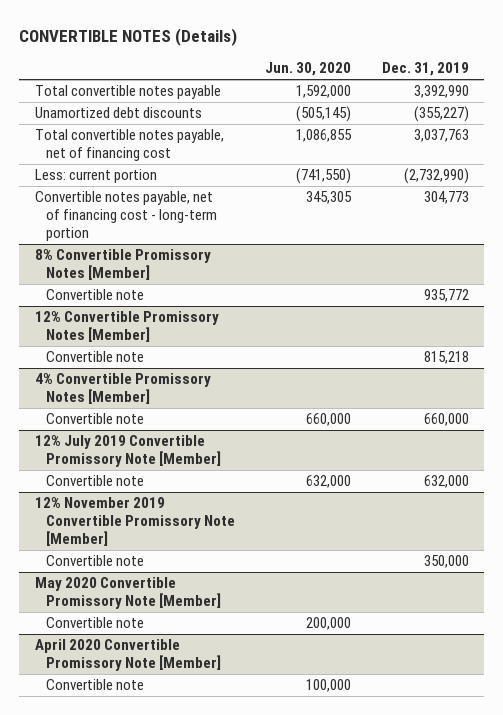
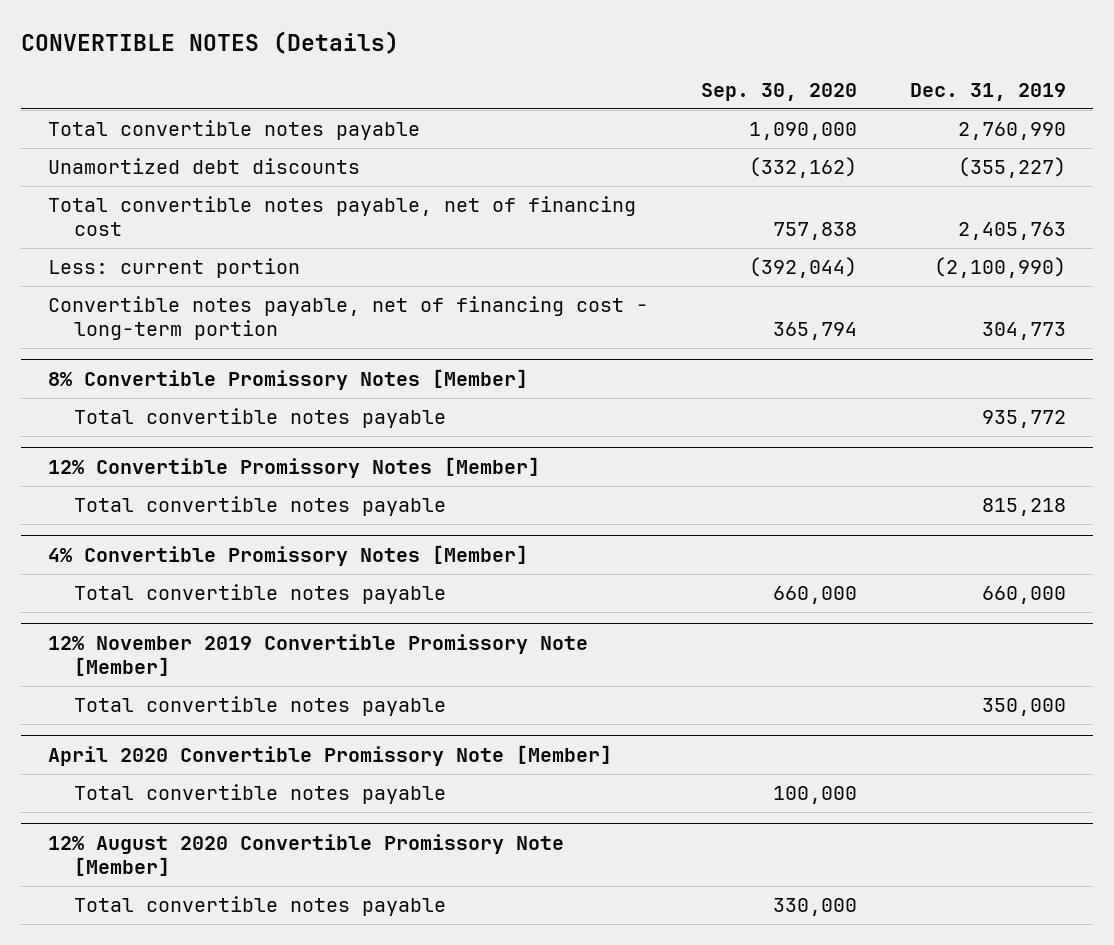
[265,62,352,77] Jun. 30, 2020 -> none
none -> [700,82,857,101] Sep. 30, 2020
[413,85,469,99] 3,392,990 -> [958,122,1067,141] 2,760,990
[413,129,469,143] 3,037,763 -> [958,221,1067,240] 2,405,763
[403,168,469,185] (2,732,990) -> [934,257,1067,279] (2,100,990)
[45,289,144,301] Convertible note -> [74,408,447,429] Total convertible notes payable
[45,351,144,363] Convertible note -> [74,496,447,517] Total convertible notes payable
[34,435,221,468] 12% July 2019 Convertible Promissory Note [Member] -> none
[45,475,144,487] Convertible note -> none
[45,413,144,425] Convertible note -> [74,584,447,605] Total convertible notes payable
[34,577,221,610] May 2020 Convertible Promissory Note [Member] -> none
[45,617,144,629] Convertible note -> none
[45,555,144,567] Convertible note -> [74,696,447,717] Total convertible notes payable
[45,679,144,691] Convertible note -> [74,784,447,805] Total convertible notes payable
none -> [47,834,564,876] 12% August 2020 Convertible Promissory Note [Member]
none -> [74,896,447,917] Total convertible notes payable

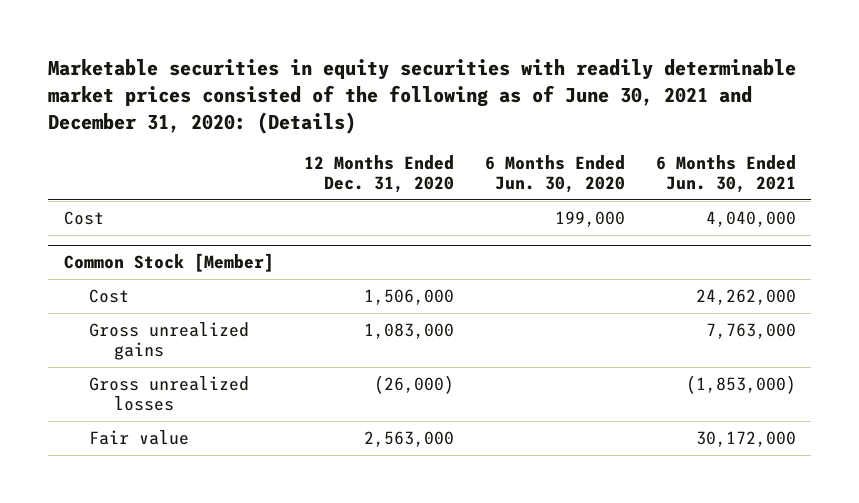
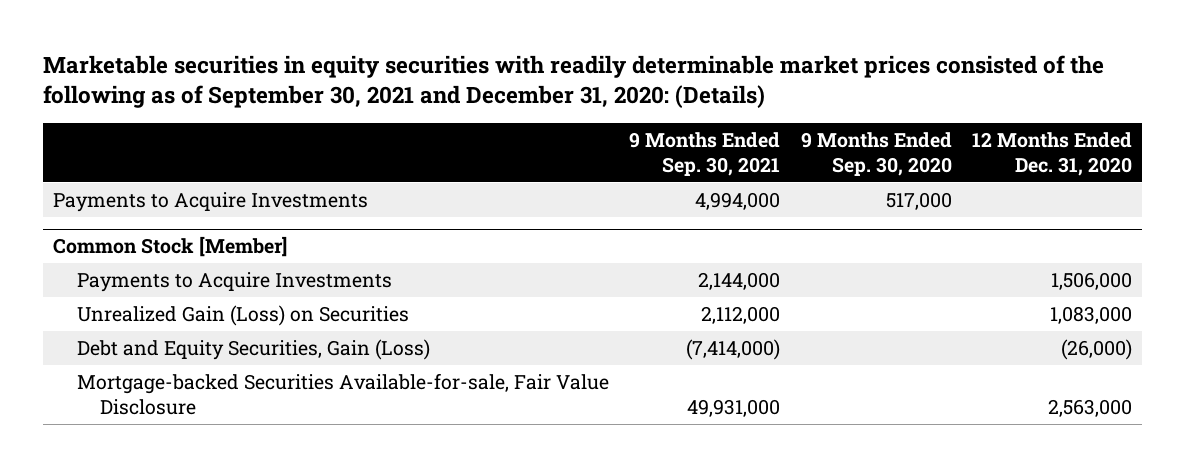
[48,58,797,134] Marketable securities in equity securities with readily determinable market prices consisted of the following as of June 30, 2021 and December 31, 2020: (Details) -> [42,54,1104,109] Marketable securities in equity securities with readily determinable market prices consisted of the following as of September 30, 2021 and December 31, 2020: (Details)
[485,154,626,193] 6 Months Ended Jun. 30, 2020 -> none
[655,154,796,193] 6 Months Ended Jun. 30, 2021 -> none
none -> [629,131,781,176] 9 Months Ended Sep. 30, 2021
none -> [800,131,952,176] 9 Months Ended Sep. 30, 2020
[63,210,104,225] Cost -> [52,192,368,213] Payments to Acquire Investments
[88,288,129,303] Cost -> [76,272,392,293] Payments to Acquire Investments
[88,321,249,360] Gross unrealized gains -> [76,305,409,327] Unrealized Gain (Loss) on Securities
[88,375,249,411] Gross unrealized losses -> [76,339,430,361] Debt and Equity Securities, Gain (Loss)
[88,429,189,445] Fair value -> [76,373,609,415] Mortgage-backed Securities Available-for-sale, Fair Value Disclosure

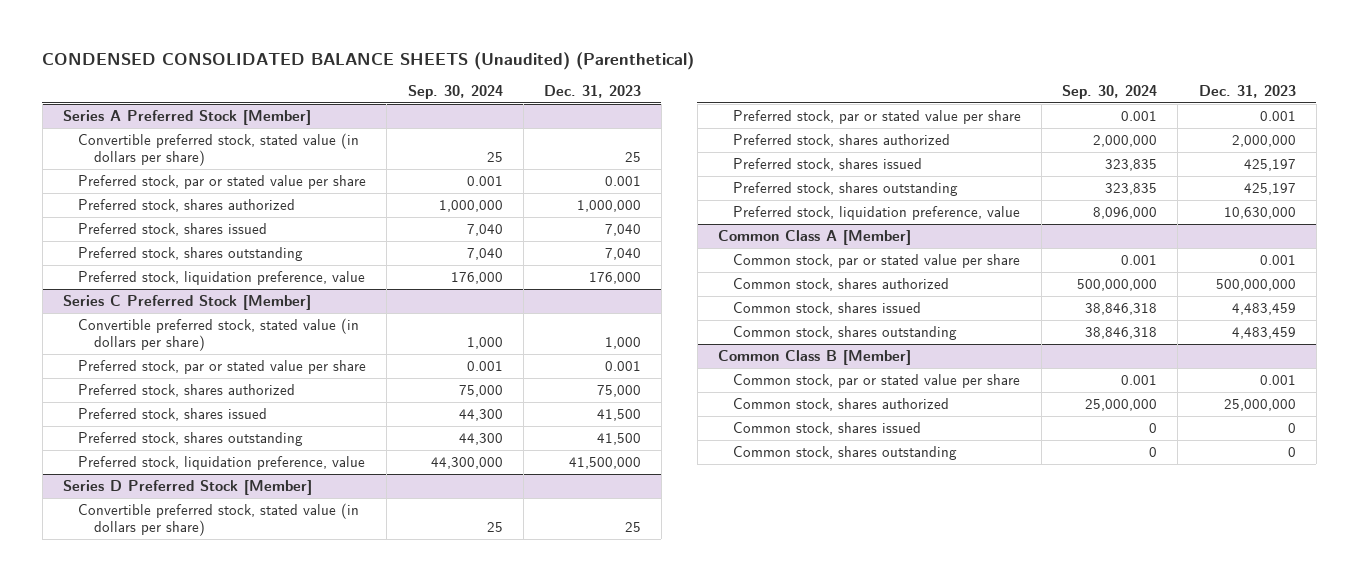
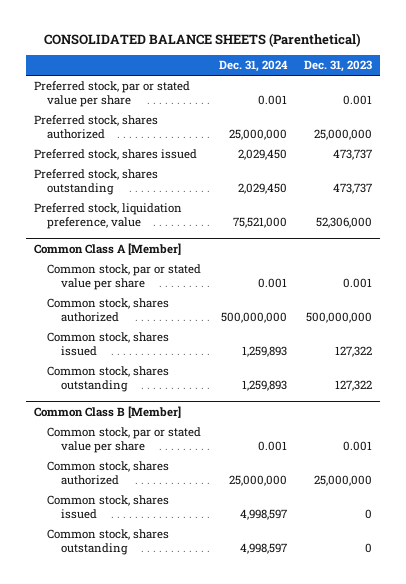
[42,51,695,70] CONDENSED CONSOLIDATED BALANCE SHEETS (Unaudited) (Parenthetical) -> [43,32,361,47] CONSOLIDATED BALANCE SHEETS (Parenthetical)
[407,84,503,99] Sep. 30, 2024 -> none
none -> [218,60,288,73] Dec. 31, 2024
[62,109,311,125] Series A Preferred Stock [Member] -> none
[78,132,360,167] Convertible preferred stock, stated value (in dollars per share) -> none
[62,294,311,310] Series C Preferred Stock [Member] -> none
[78,317,360,352] Convertible preferred stock, stated value (in dollars per share) -> none
[78,359,367,374] Preferred stock, par or stated value per share -> none
[78,383,296,397] Preferred stock, shares authorized -> none
[78,407,268,421] Preferred stock, shares issued -> none
[78,431,304,446] Preferred stock, shares outstanding -> none
[78,455,366,470] Preferred stock, liquidation preference, value -> none
[62,479,312,495] Series D Preferred Stock [Member] -> none
[78,502,360,537] Convertible preferred stock, stated value (in dollars per share) -> none
[733,109,1022,124] Preferred stock, par or stated value per share -> none
[733,133,951,147] Preferred stock, shares authorized -> none
[733,157,923,171] Preferred stock, shares issued -> none
[733,181,959,196] Preferred stock, shares outstanding -> none
[733,205,1021,220] Preferred stock, liquidation preference, value -> none
[576,199,641,212] 1,000,000 -> [313,128,372,140] 25,000,000
[604,223,641,236] 7,040 -> [332,149,372,161] 473,737
[604,247,641,260] 7,040 -> [332,182,372,194] 473,737
[588,271,641,284] 176,000 -> [315,216,372,228] 52,306,000
[1231,302,1296,315] 4,483,459 -> [334,345,372,357] 127,322
[1231,326,1296,339] 4,483,459 -> [334,379,372,391] 127,322

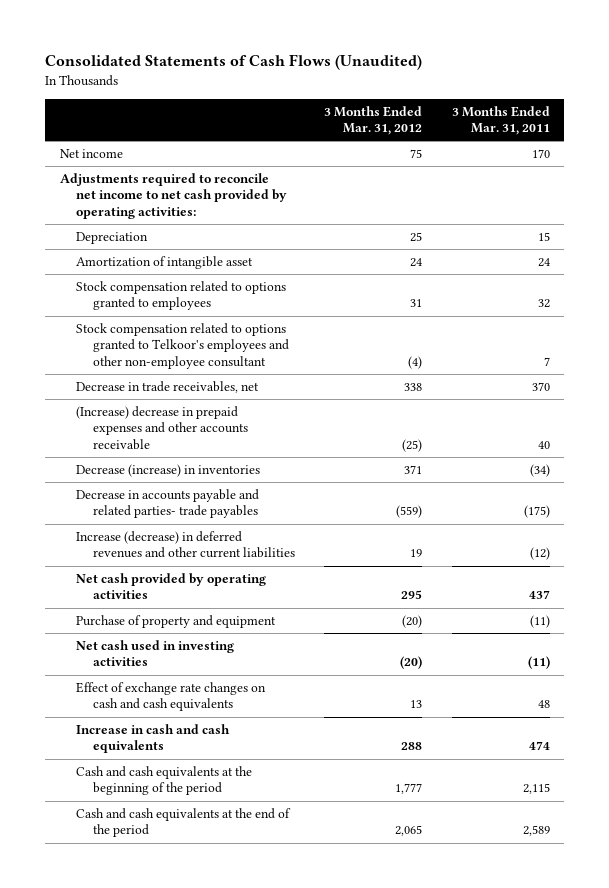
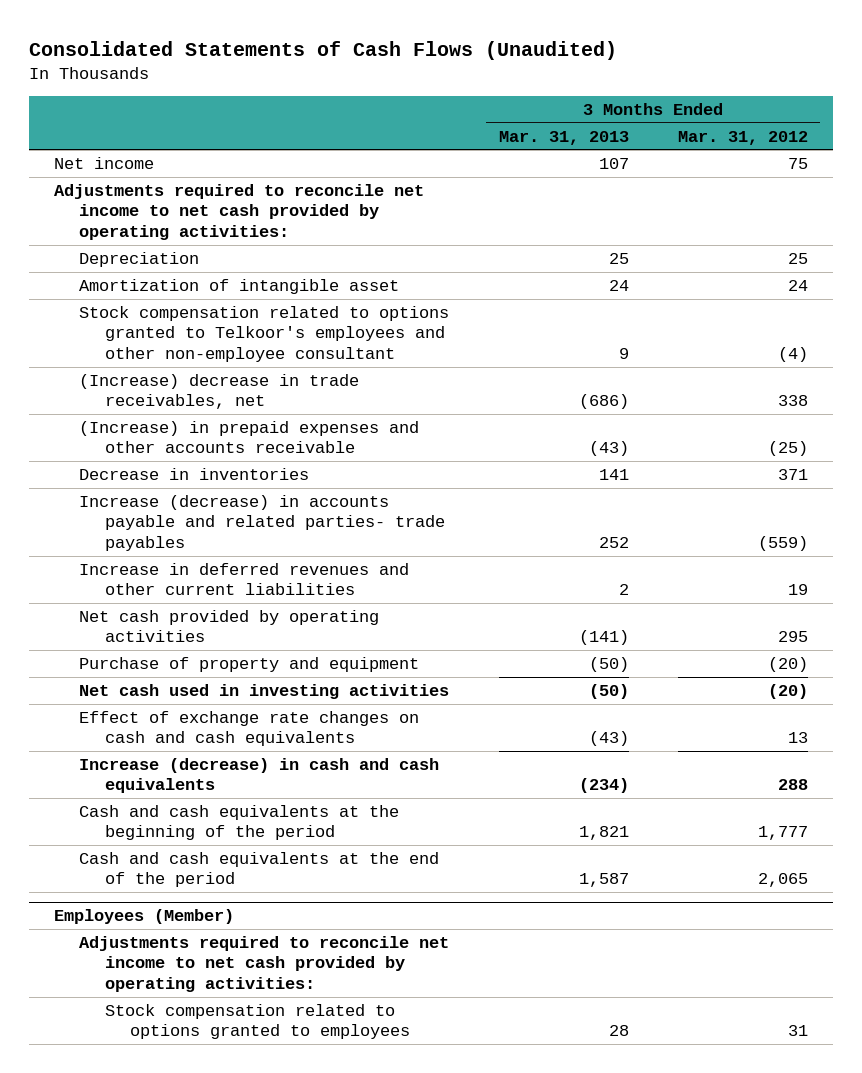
[451,105,550,136] 3 Months Ended Mar. 31, 2011 -> none
none -> [498,130,629,145] Mar. 31, 2013
[76,281,287,311] Stock compensation related to options granted to employees -> none
[76,381,260,394] Decrease in trade receivables, net -> [79,374,360,410] (Increase) decrease in trade receivables, net
[76,406,248,450] (Increase) decrease in prepaid expenses and other accounts receivable -> [79,421,420,454] (Increase) in prepaid expenses and other accounts receivable
[76,464,261,478] Decrease (increase) in inventories -> [79,468,310,481] Decrease in inventories
[76,489,260,519] Decrease in accounts payable and related parties- trade payables -> [79,495,445,551] Increase (decrease) in accounts payable and related parties- trade payables
[76,531,295,559] Increase (decrease) in deferred revenues and other current liabilities -> [79,563,410,596] Increase in deferred revenues and other current liabilities
[76,724,231,754] Increase in cash and cash equivalents -> [79,758,440,794] Increase (decrease) in cash and cash equivalents
none -> [53,909,234,925] Employees (Member)
none -> [79,936,450,992] Adjustments required to reconcile net income to net cash provided by operating activities:
none -> [104,1004,410,1040] Stock compensation related to options granted to employees

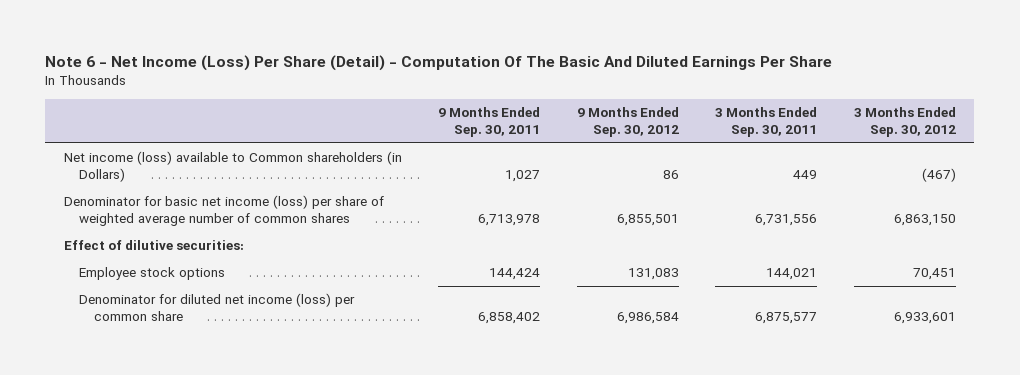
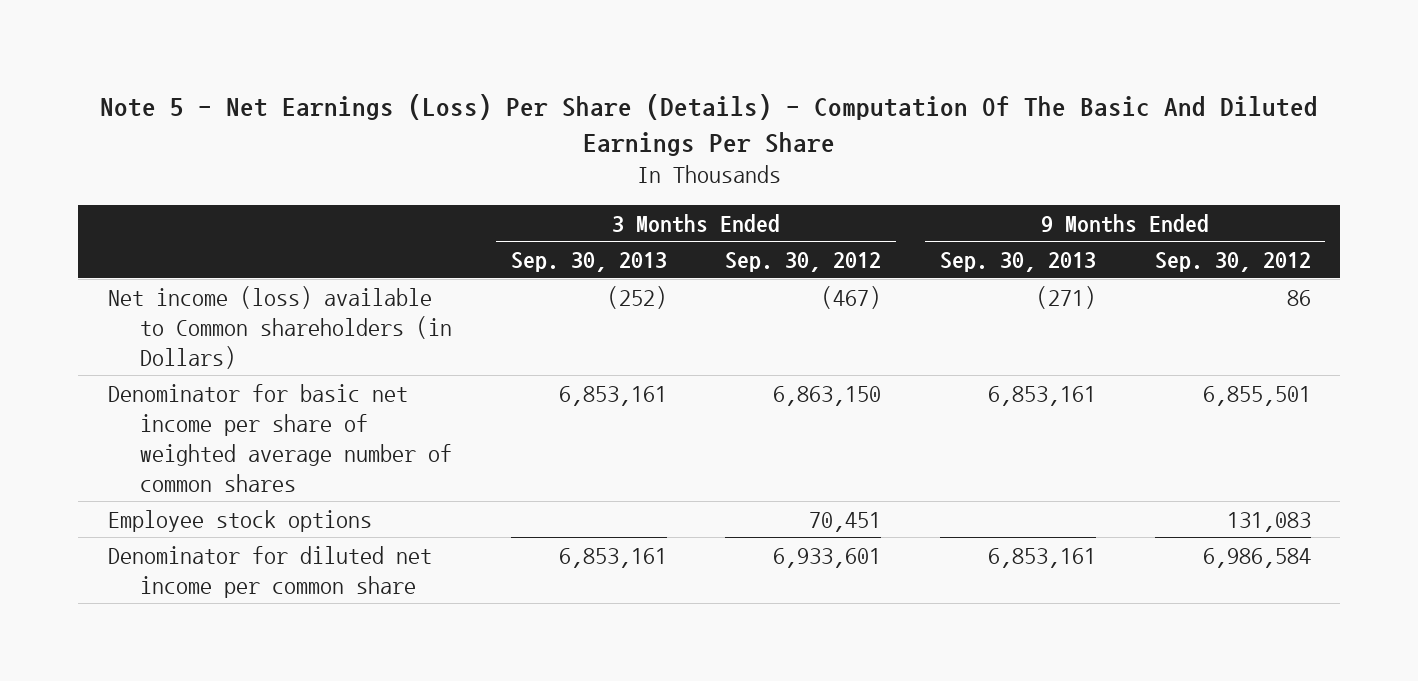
[45,54,833,71] Note 6 - Net Income (Loss) Per Share (Detail) - Computation Of The Basic And Diluted Earnings Per Share -> [100,93,1319,156] Note 5 - Net Earnings (Loss) Per Share (Details) - Computation Of The Basic And Diluted Earnings Per Share
[438,107,541,138] 9 Months Ended Sep. 30, 2011 -> none
[715,107,818,138] 3 Months Ended Sep. 30, 2011 -> none
none -> [510,252,667,273] Sep. 30, 2013
none -> [940,252,1097,273] Sep. 30, 2013
[63,240,244,251] Effect of dilutive securities: -> none
[63,195,384,227] Denominator for basic net income (loss) per share of weighted average number of common shares -> [107,383,453,492] Denominator for basic net income per share of weighted average number of common shares
[78,293,355,322] Denominator for diluted net income (loss) per common share -> [107,545,432,598] Denominator for diluted net income per common share

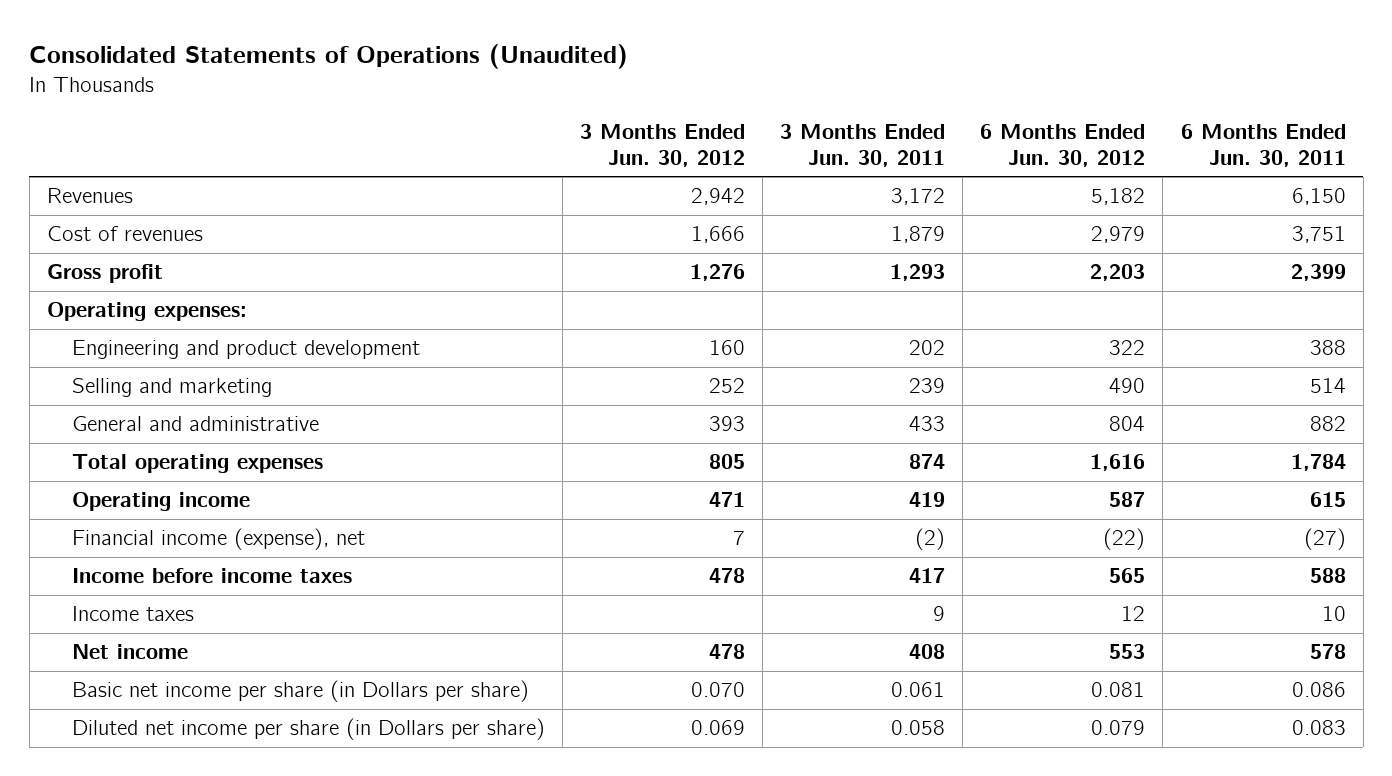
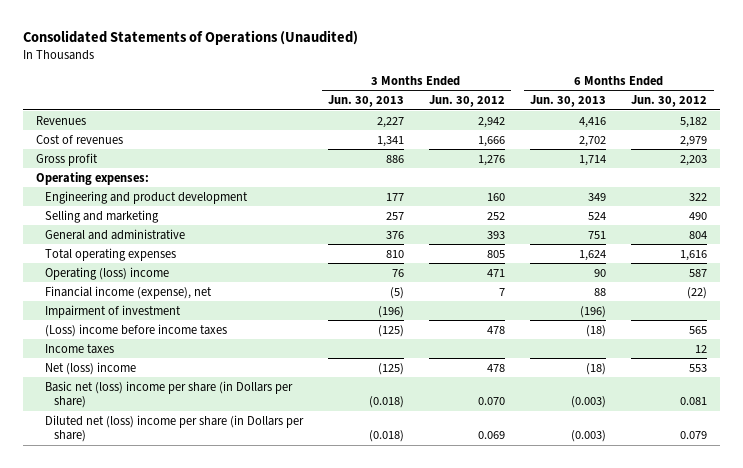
[780,124,946,167] 3 Months Ended Jun. 30, 2011 -> none
[1180,124,1346,167] 6 Months Ended Jun. 30, 2011 -> none
none -> [327,95,404,108] Jun. 30, 2013
none -> [530,95,607,108] Jun. 30, 2013
[71,492,250,512] Operating income -> [44,266,169,280] Operating (loss) income
none -> [44,304,181,318] Impairment of investment
[71,568,352,584] Income before income taxes -> [44,323,227,337] (Loss) income before income taxes
[71,644,188,660] Net income -> [44,361,136,375] Net (loss) income
[71,680,529,703] Basic net income per share (in Dollars per share) -> [44,380,293,409] Basic net (loss) income per share (in Dollars per share)
[71,718,545,741] Diluted net income per share (in Dollars per share) -> [44,414,304,443] Diluted net (loss) income per share (in Dollars per share)

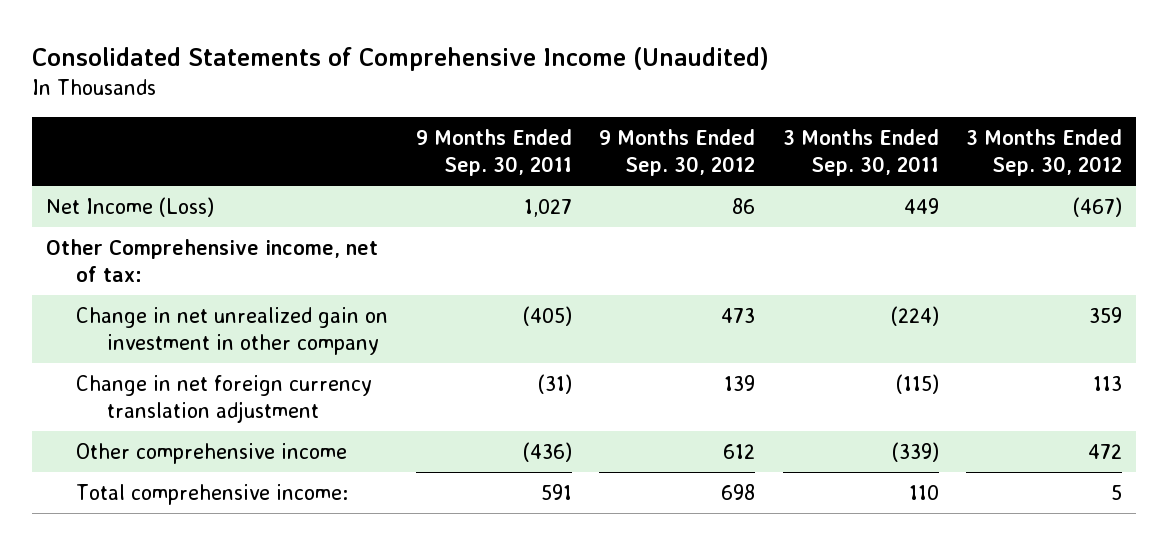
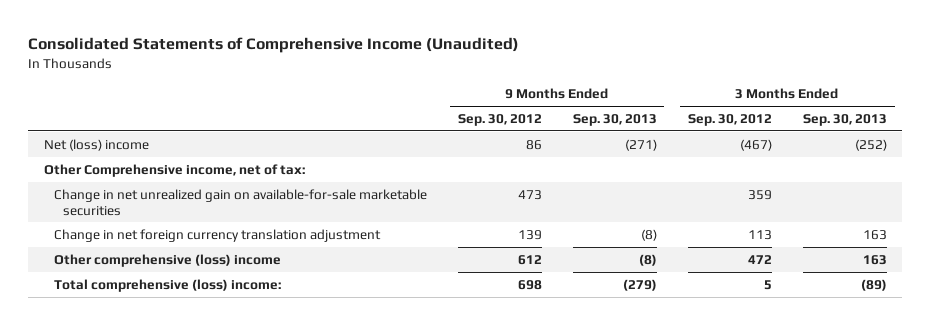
[415,128,572,177] 9 Months Ended Sep. 30, 2011 -> none
[782,128,939,177] 3 Months Ended Sep. 30, 2011 -> none
none -> [572,113,657,126] Sep. 30, 2013
none -> [802,113,887,126] Sep. 30, 2013
[46,196,215,217] Net Income (Loss) -> [43,138,149,151] Net (loss) income
[76,306,389,356] Change in net unrealized gain on investment in other company -> [53,188,427,216] Change in net unrealized gain on available-for-sale marketable securities
[76,442,348,464] Other comprehensive income -> [53,253,281,267] Other comprehensive (loss) income
[76,483,349,505] Total comprehensive income: -> [53,278,281,292] Total comprehensive (loss) income:

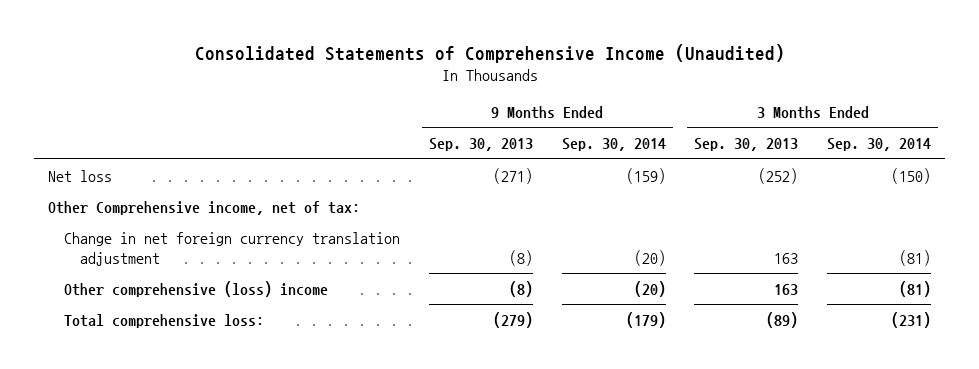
[457,113,542,126] Sep. 30, 2012 -> none
[687,113,772,126] Sep. 30, 2012 -> none
none -> [561,138,666,152] Sep. 30, 2014
none -> [827,138,932,152] Sep. 30, 2014
[43,138,149,151] Net (loss) income -> [48,169,113,182] Net loss
[53,188,427,216] Change in net unrealized gain on available-for-sale marketable securities -> none
[53,278,281,292] Total comprehensive (loss) income: -> [63,313,264,328] Total comprehensive loss:

